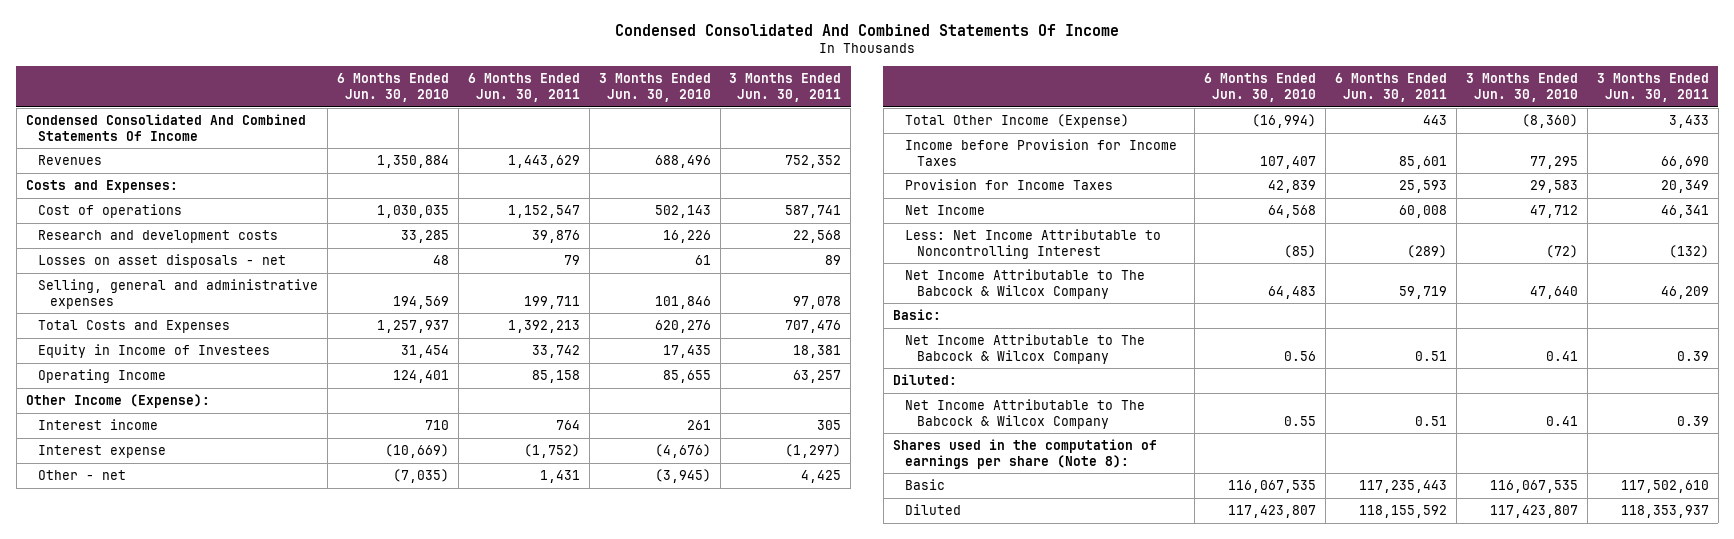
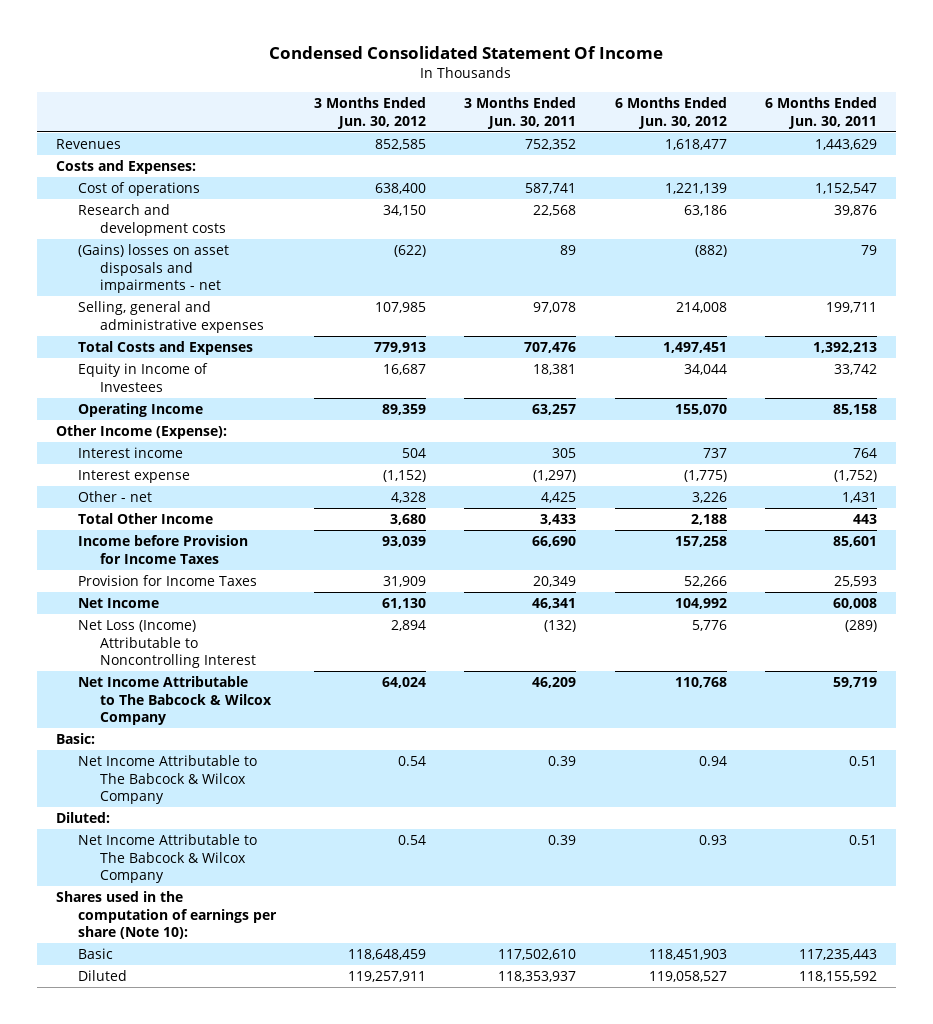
[615,24,1120,37] Condensed Consolidated And Combined Statements Of Income -> [269,45,664,59] Condensed Consolidated Statement Of Income
[336,73,449,102] 6 Months Ended Jun. 30, 2010 -> none
[598,73,711,102] 3 Months Ended Jun. 30, 2010 -> none
none -> [314,97,427,129] 3 Months Ended Jun. 30, 2012
none -> [614,97,727,129] 6 Months Ended Jun. 30, 2012
[25,114,306,141] Condensed Consolidated And Combined Statements Of Income -> none
[37,254,286,269] Losses on asset disposals - net -> [77,244,229,293] (Gains) losses on asset disposals and impairments - net
[904,114,1129,129] Total Other Income (Expense) -> [77,513,213,525] Total Other Income
[904,229,1161,259] Less: Net Income Attributable to Noncontrolling Interest -> [77,620,256,668] Net Loss (Income) Attributable to Noncontrolling Interest
[892,439,1157,469] Shares used in the computation of earnings per share (Note 8): -> [55,891,277,939] Shares used in the computation of earnings per share (Note 10):

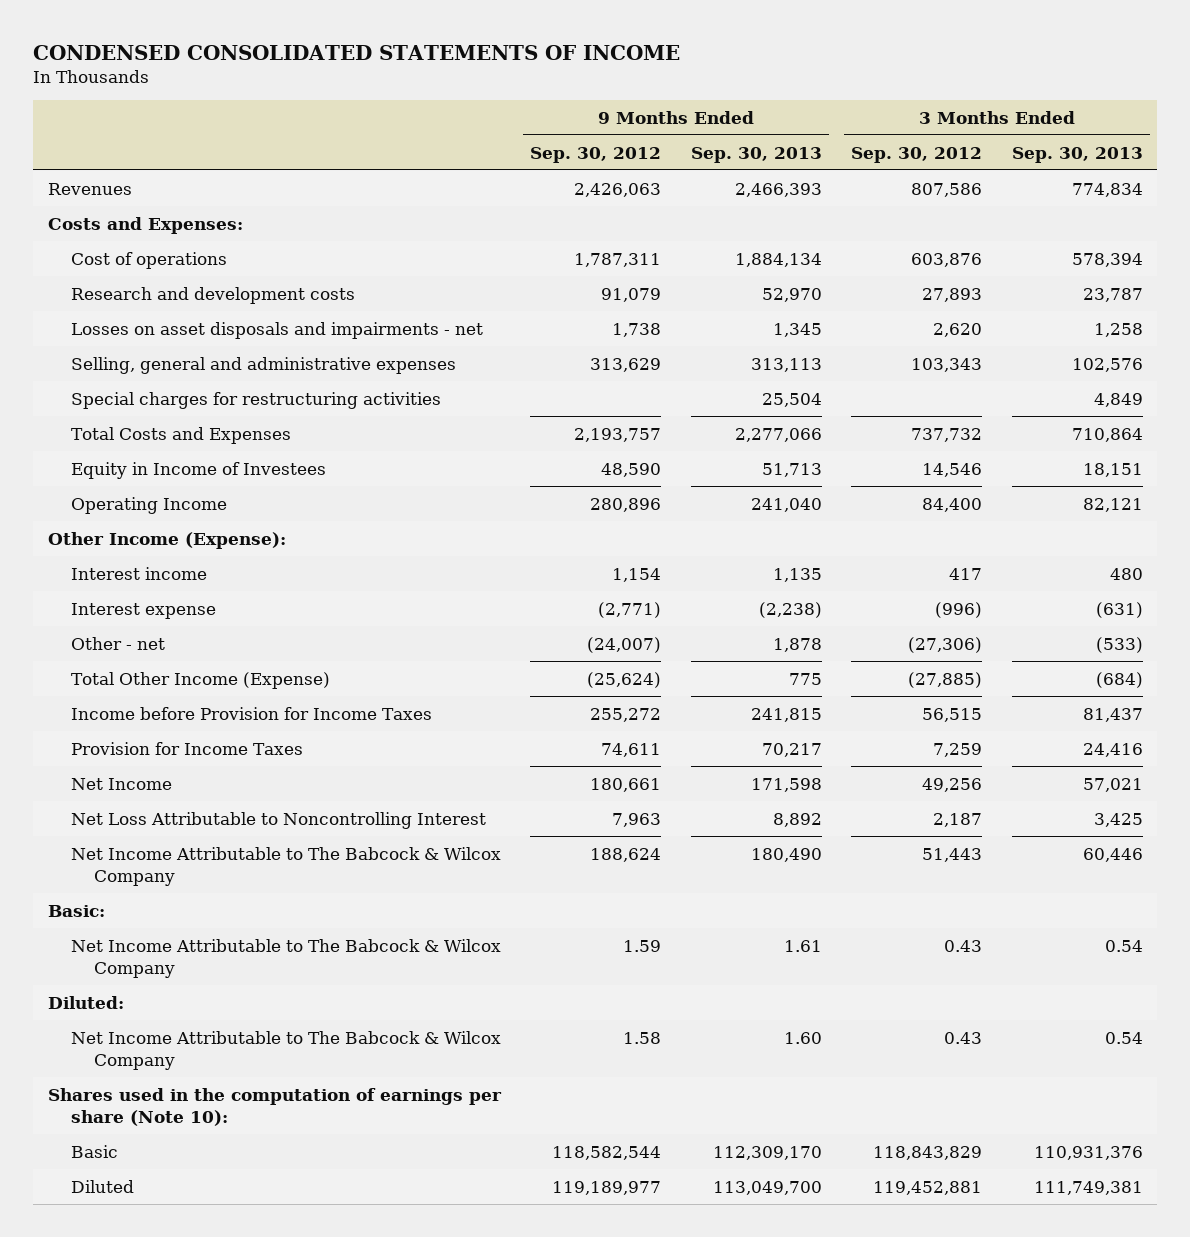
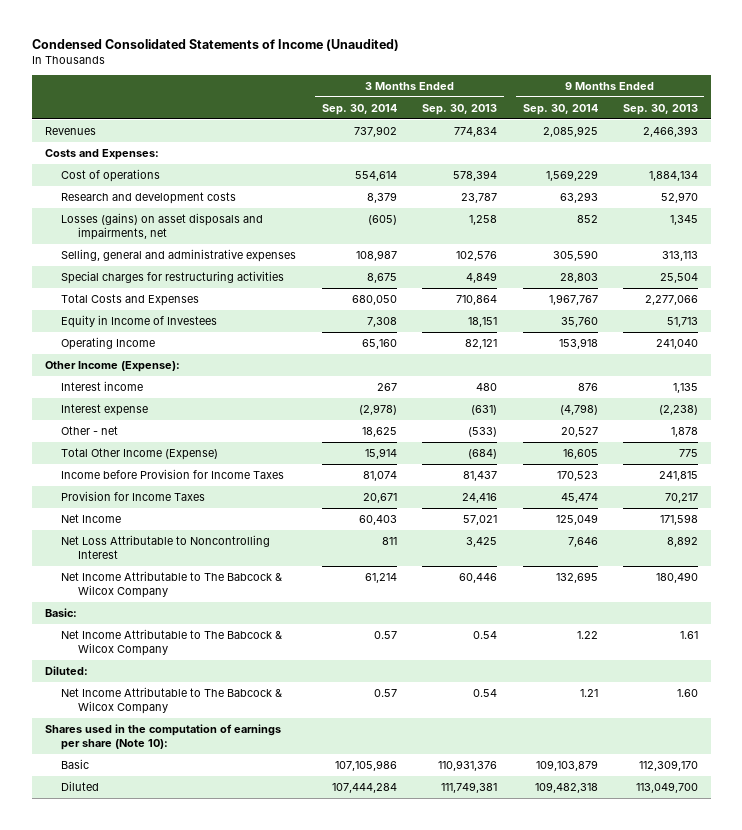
[32,44,680,60] CONDENSED CONSOLIDATED STATEMENTS OF INCOME -> [31,39,399,52] Condensed Consolidated Statements of Income (Unaudited)
[530,146,662,163] Sep. 30, 2012 -> none
[851,146,983,163] Sep. 30, 2012 -> none
none -> [321,103,397,115] Sep. 30, 2014
none -> [522,103,598,115] Sep. 30, 2014
[70,321,483,339] Losses on asset disposals and impairments - net -> [61,212,264,240] Losses (gains) on asset disposals and impairments, net

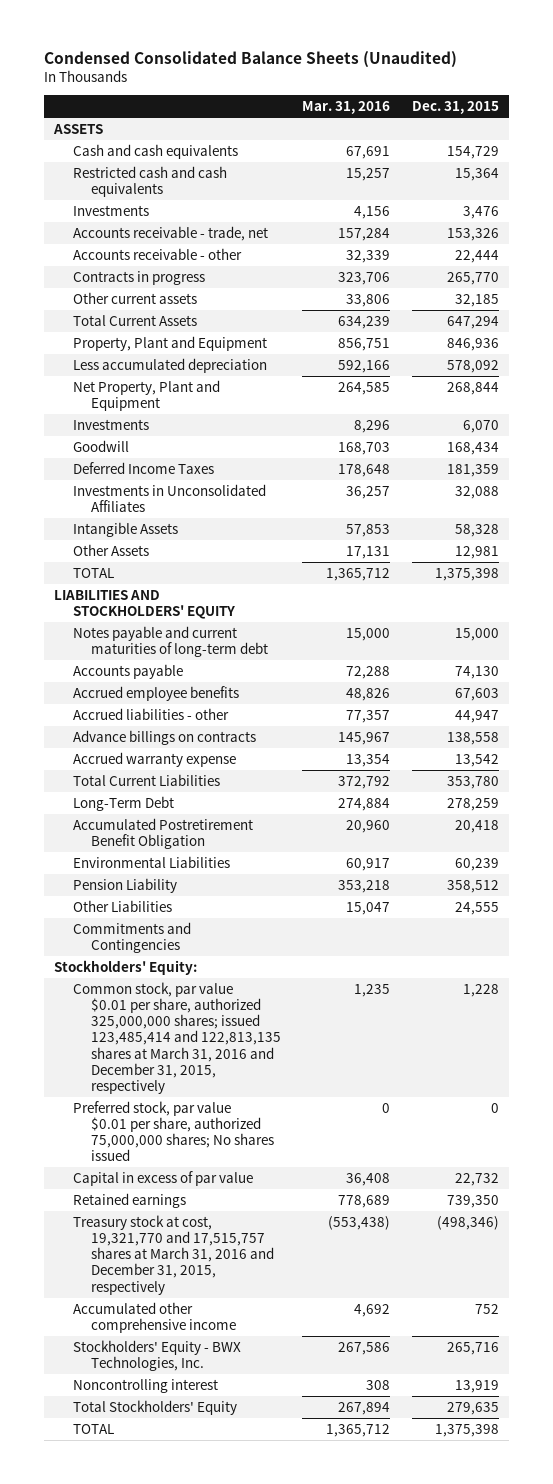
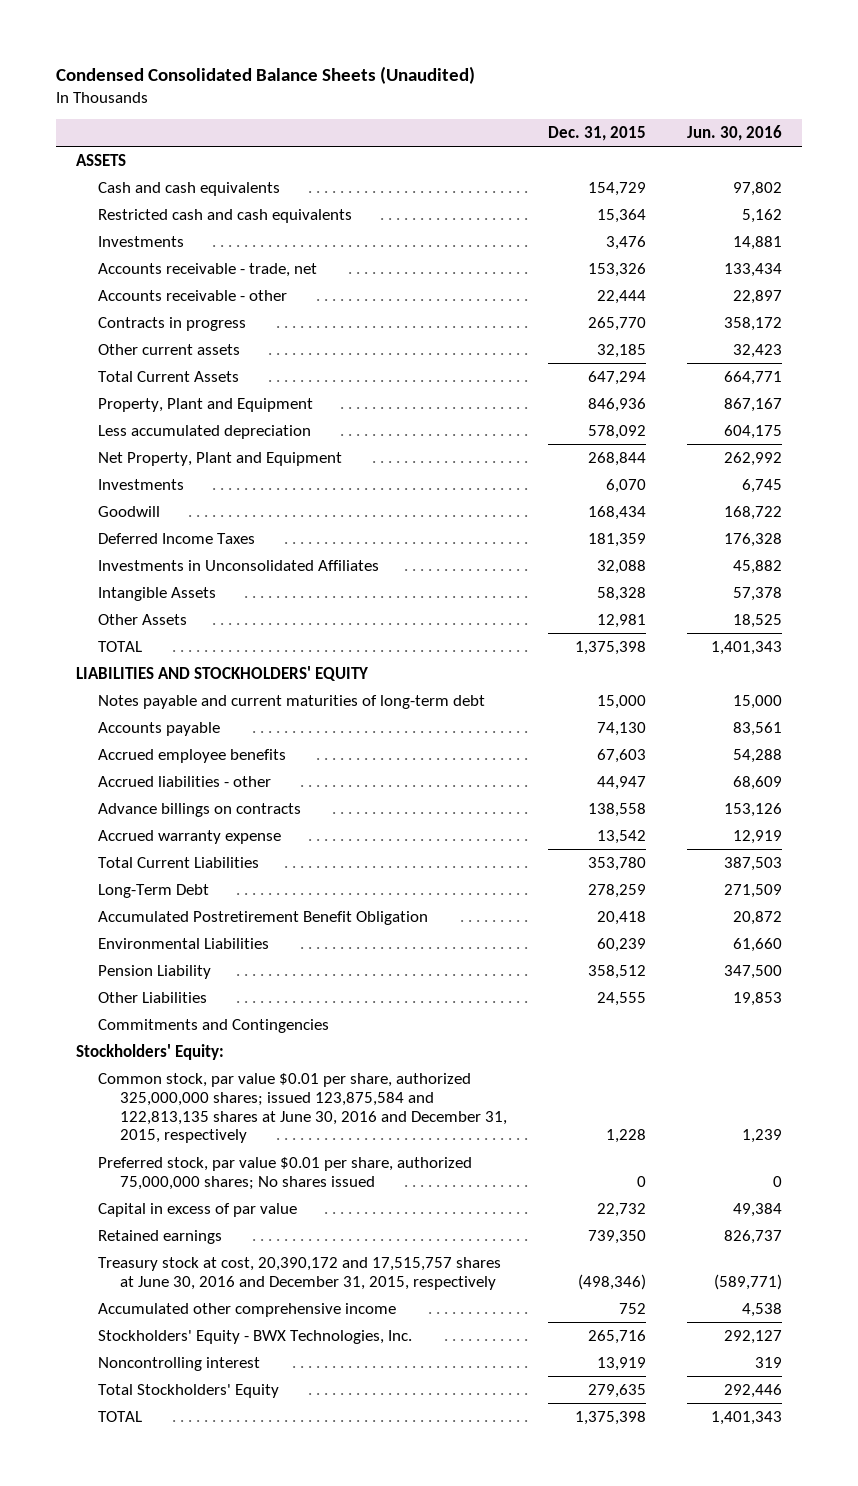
[302,101,391,115] Mar. 31, 2016 -> none
none -> [687,125,783,142] Jun. 30, 2016
[72,981,282,1094] Common stock, par value $0.01 per share, authorized 325,000,000 shares; issued 123,485,414 and 122,813,135 shares at March 31, 2016 and December 31, 2015, respectively -> [98,1072,508,1144] Common stock, par value $0.01 per share, authorized 325,000,000 shares; issued 123,875,584 and 122,813,135 shares at June 30, 2016 and December 31, 2015, respectively
[72,1214,275,1295] Treasury stock at cost, 19,321,770 and 17,515,757 shares at March 31, 2016 and December 31, 2015, respectively -> [98,1256,502,1290] Treasury stock at cost, 20,390,172 and 17,515,757 shares at June 30, 2016 and December 31, 2015, respectively

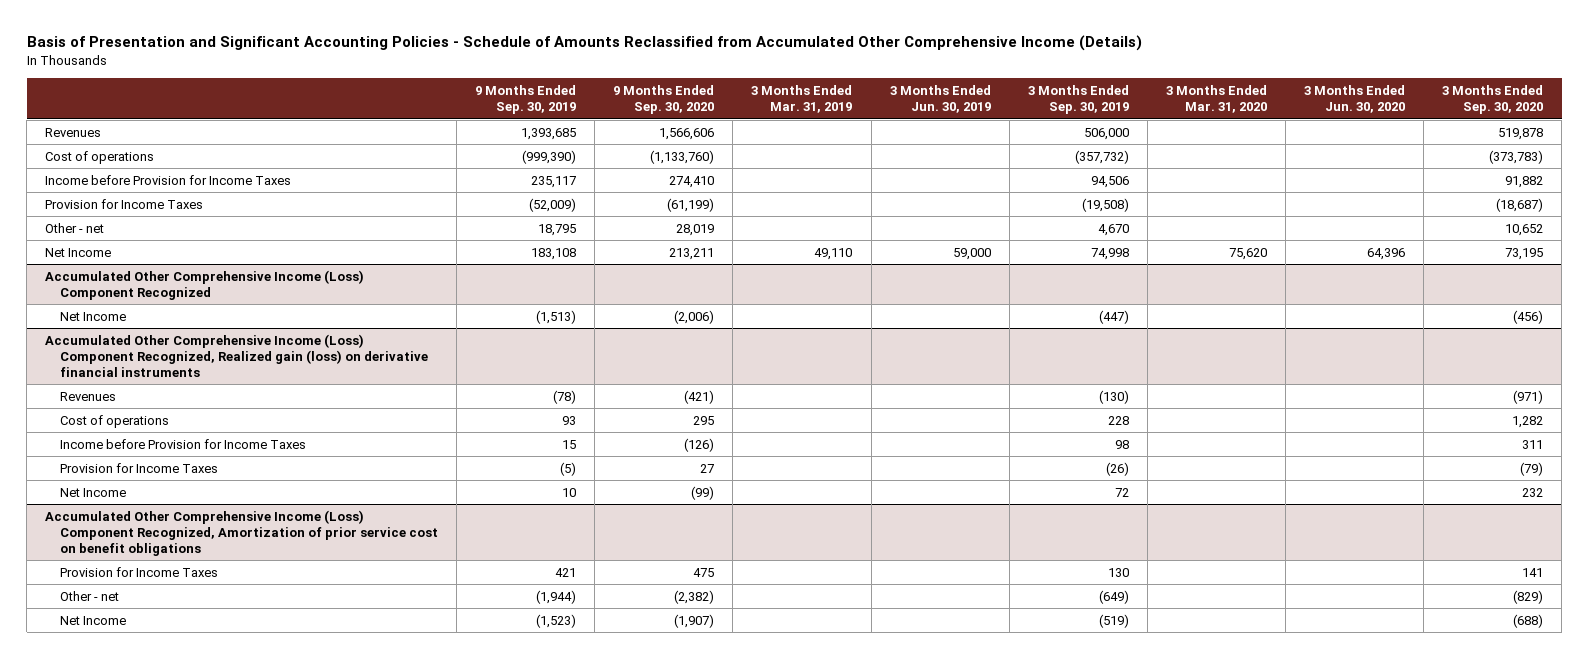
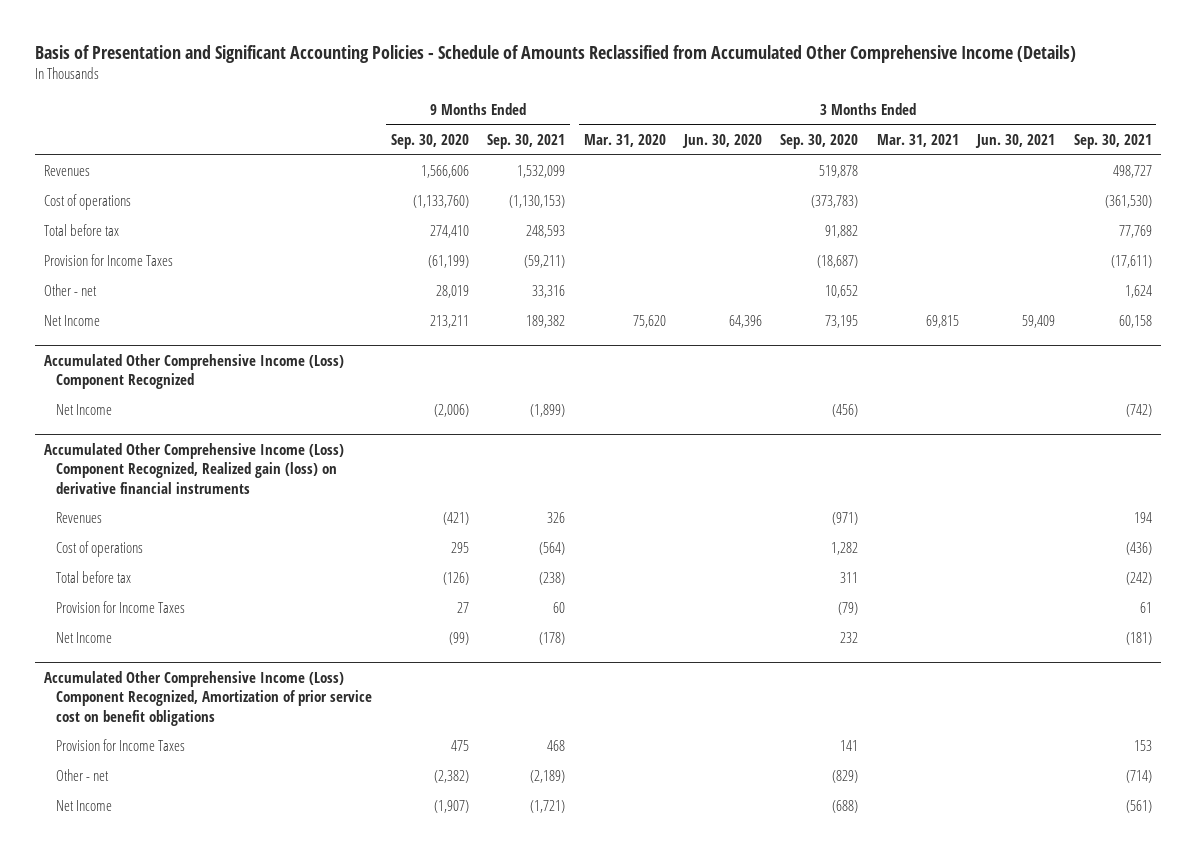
[475,85,577,115] 9 Months Ended Sep. 30, 2019 -> none
[751,85,853,114] 3 Months Ended Mar. 31, 2019 -> none
[889,85,991,114] 3 Months Ended Jun. 30, 2019 -> none
[1027,85,1129,115] 3 Months Ended Sep. 30, 2019 -> none
none -> [487,133,566,149] Sep. 30, 2021
none -> [876,133,959,147] Mar. 31, 2021
none -> [975,133,1056,148] Jun. 30, 2021
none -> [1073,133,1152,149] Sep. 30, 2021
[45,174,292,185] Income before Provision for Income Taxes -> [44,224,120,237] Total before tax
[60,438,307,449] Income before Provision for Income Taxes -> [56,571,132,584] Total before tax

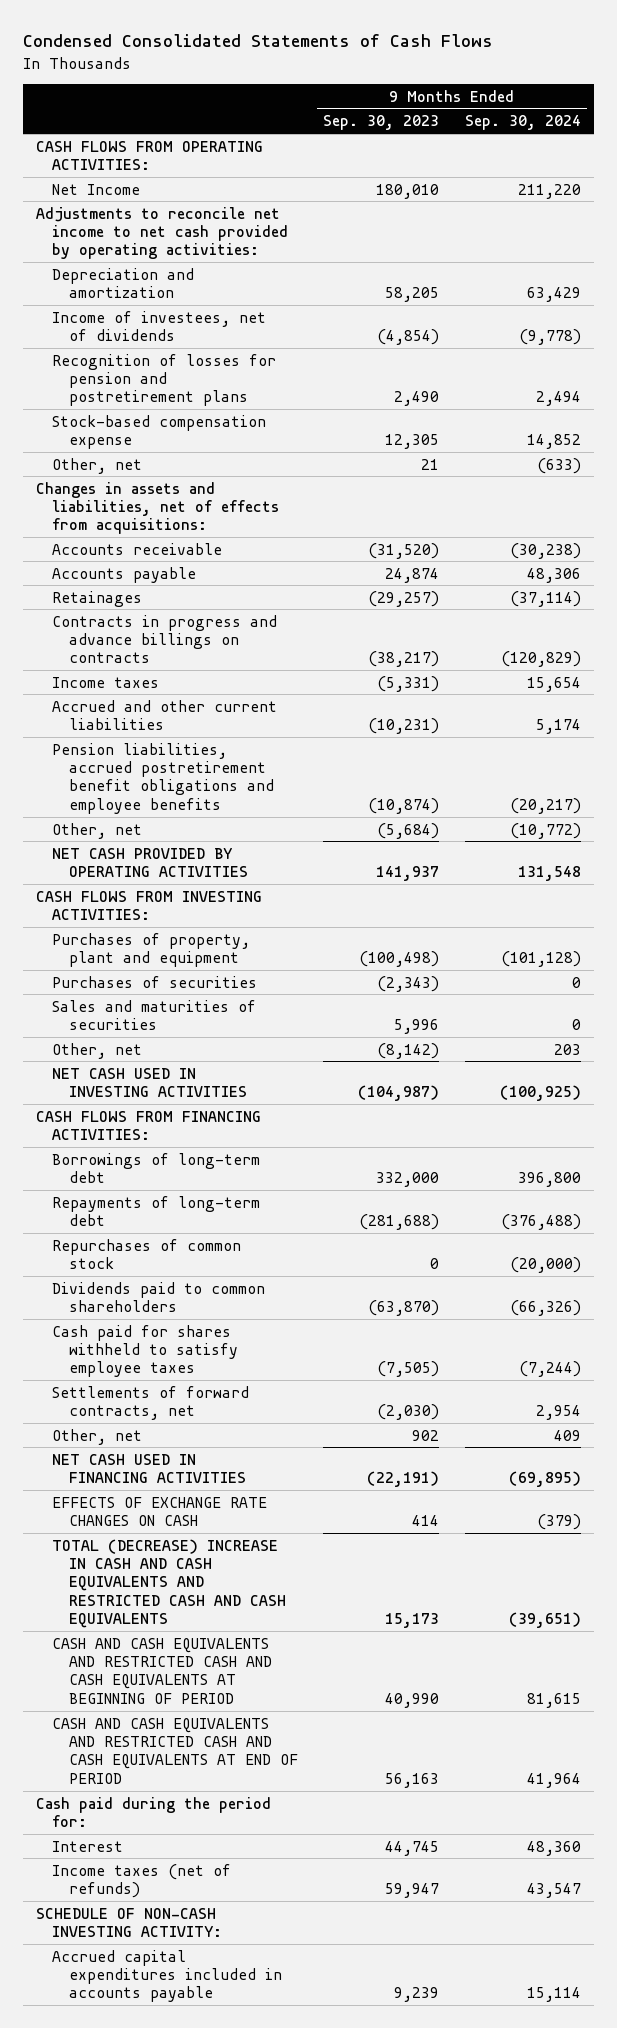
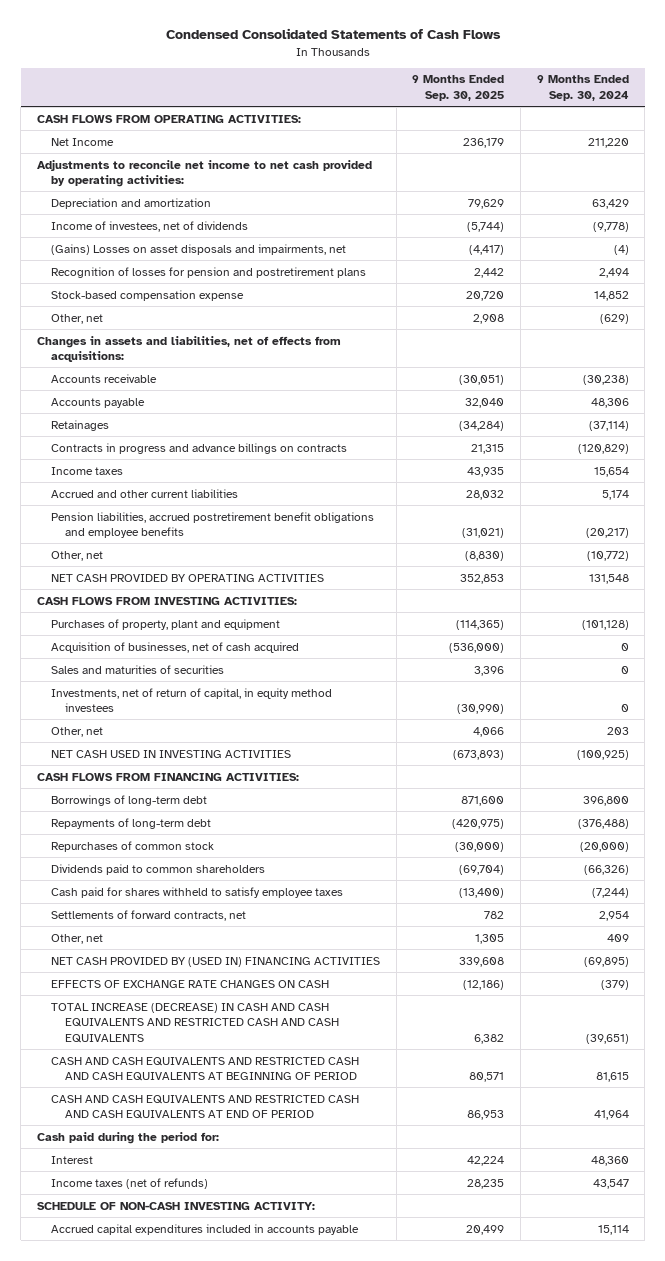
[323,115,440,131] Sep. 30, 2023 -> none
none -> [412,75,505,101] 9 Months Ended Sep. 30, 2025
none -> [50,243,346,255] (Gains) Losses on asset disposals and impairments, net
[536,457,581,474] (633) -> [599,313,629,324] (629)
[52,975,258,988] Purchases of securities -> none
none -> [50,641,299,653] Acquisition of businesses, net of cash acquired
none -> [50,687,332,713] Investments, net of return of capital, in equity method investees
[52,1453,246,1484] NET CASH USED IN FINANCING ACTIVITIES -> [50,956,380,967] NET CASH PROVIDED BY (USED IN) FINANCING ACTIVITIES
[52,1538,286,1629] TOTAL (DECREASE) INCREASE IN CASH AND CASH EQUIVALENTS AND RESTRICTED CASH AND CASH EQUIVALENTS -> [50,1002,340,1043] TOTAL INCREASE (DECREASE) IN CASH AND CASH EQUIVALENTS AND RESTRICTED CASH AND CASH EQUIVALENTS

